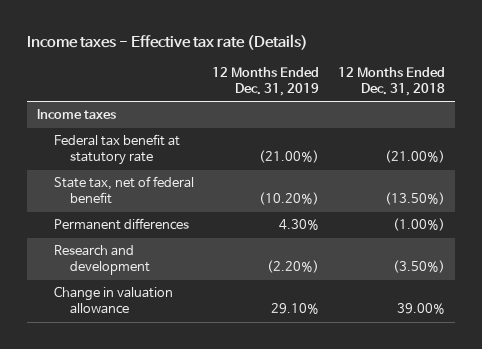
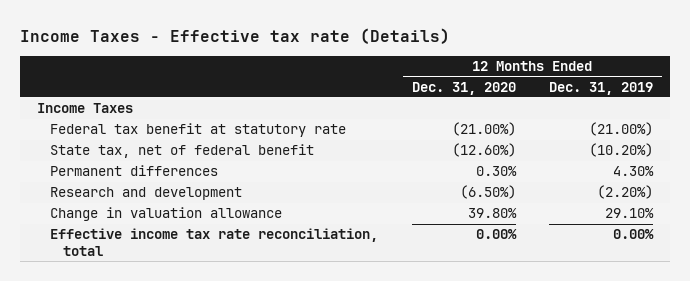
[27,34,309,51] Income taxes - Effective tax rate (Details) -> [20,27,451,44] Income Taxes - Effective tax rate (Details)
[338,67,446,97] 12 Months Ended Dec. 31, 2018 -> none
none -> [411,81,516,95] Dec. 31, 2020
[36,109,116,120] Income taxes -> [36,103,133,114] Income Taxes
none -> [49,228,378,256] Effective income tax rate reconciliation, total

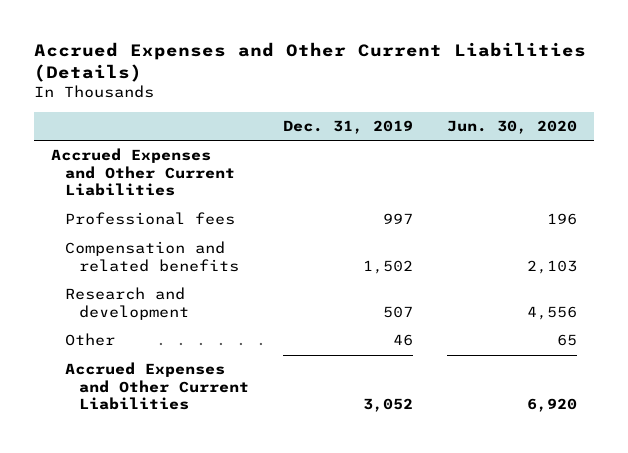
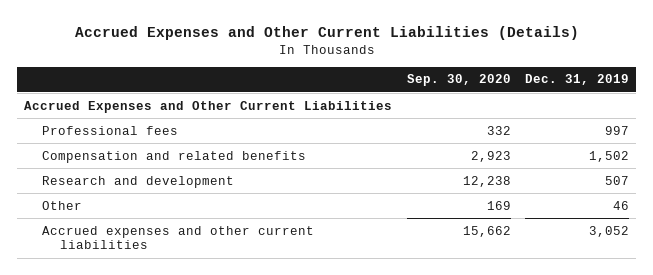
[446,120,577,135] Jun. 30, 2020 -> none
none -> [406,74,511,87] Sep. 30, 2020
[64,362,249,411] Accrued Expenses and Other Current Liabilities -> [42,225,315,250] Accrued expenses and other current liabilities

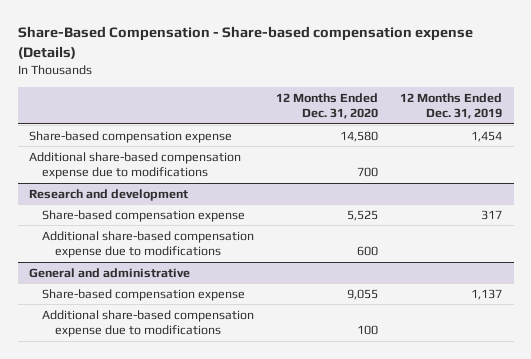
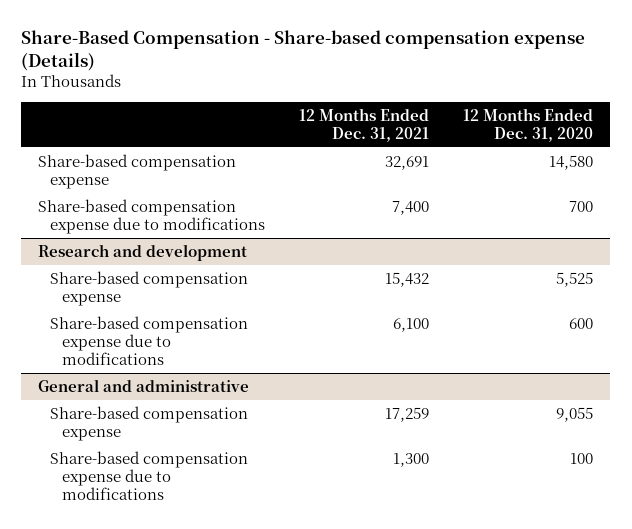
[400,92,503,120] 12 Months Ended Dec. 31, 2019 -> none
none -> [299,107,430,143] 12 Months Ended Dec. 31, 2021
[28,151,241,180] Additional share-based compensation expense due to modifications -> [38,198,266,235] Share-based compensation expense due to modifications
[41,230,254,259] Additional share-based compensation expense due to modifications -> [50,315,249,366] Share-based compensation expense due to modifications
[41,309,254,338] Additional share-based compensation expense due to modifications -> [50,450,249,501] Share-based compensation expense due to modifications

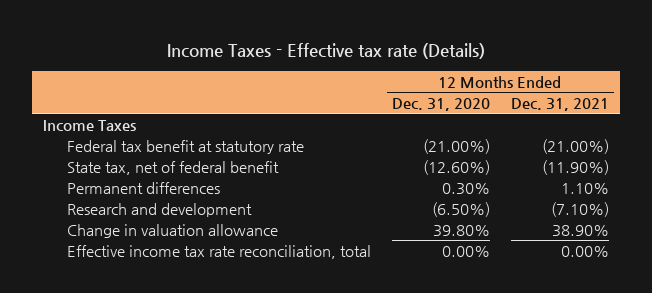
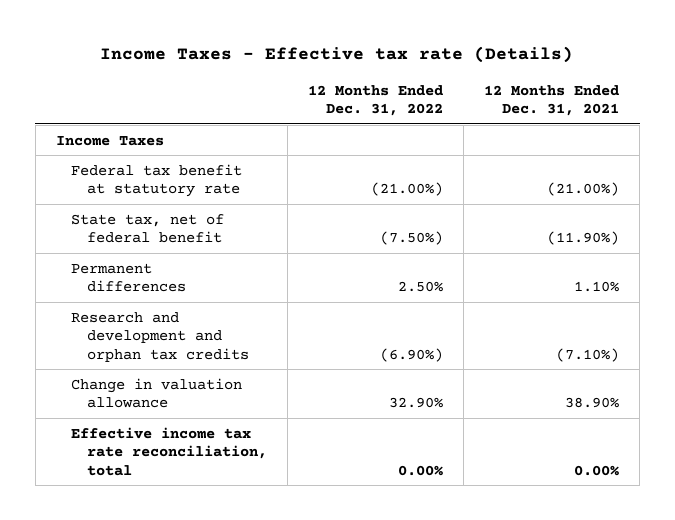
[391,98,490,112] Dec. 31, 2020 -> none
none -> [308,84,444,117] 12 Months Ended Dec. 31, 2022
[66,202,252,217] Research and development -> [71,311,250,362] Research and development and orphan tax credits

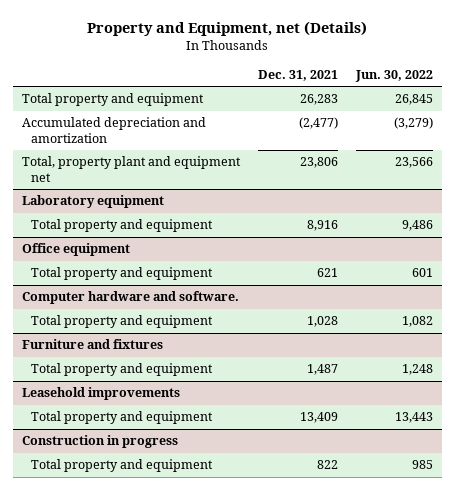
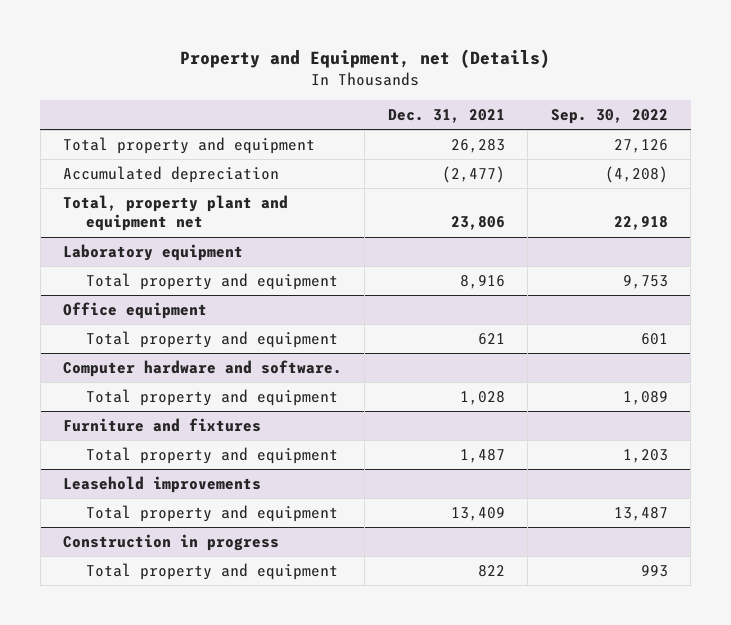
[354,69,433,82] Jun. 30, 2022 -> none
none -> [550,109,668,125] Sep. 30, 2022
[21,117,206,143] Accumulated depreciation and amortization -> [62,166,279,184] Accumulated depreciation

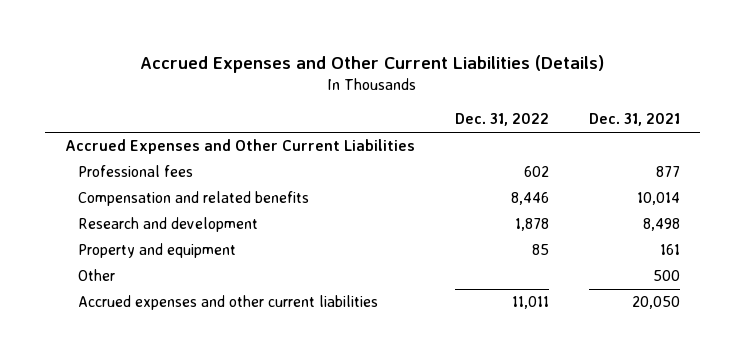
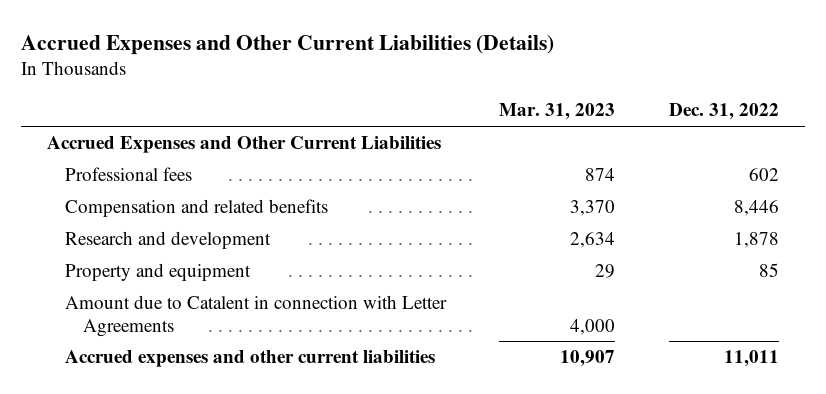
[589,113,681,127] Dec. 31, 2021 -> none
none -> [499,103,616,121] Mar. 31, 2023
[77,269,115,282] Other -> [65,295,448,337] Amount due to Catalent in connection with Letter Agreements

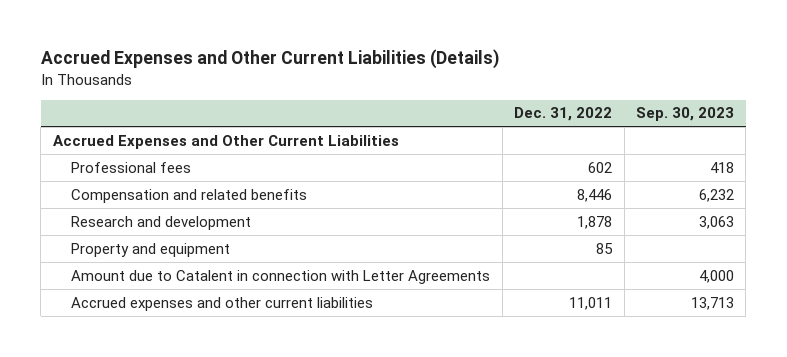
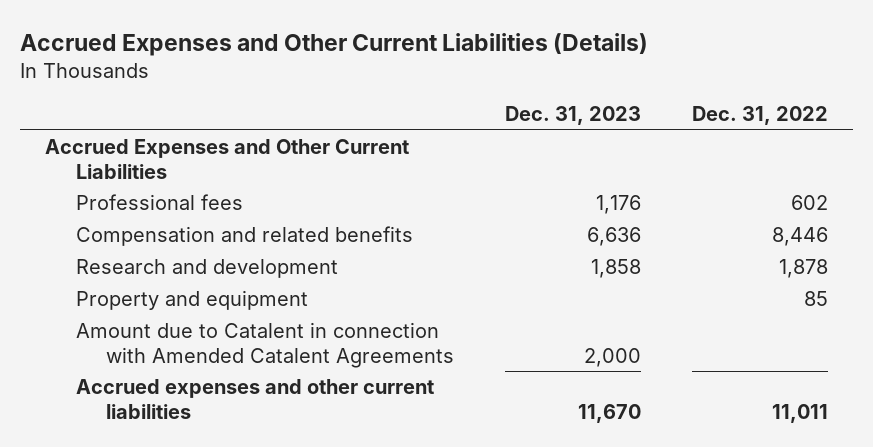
[636,107,735,122] Sep. 30, 2023 -> none
none -> [505,106,642,126] Dec. 31, 2023
[71,269,491,284] Amount due to Catalent in connection with Letter Agreements -> [75,322,455,368] Amount due to Catalent in connection with Amended Catalent Agreements

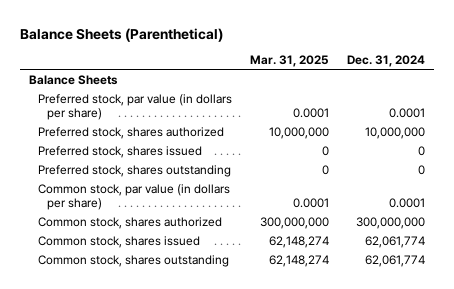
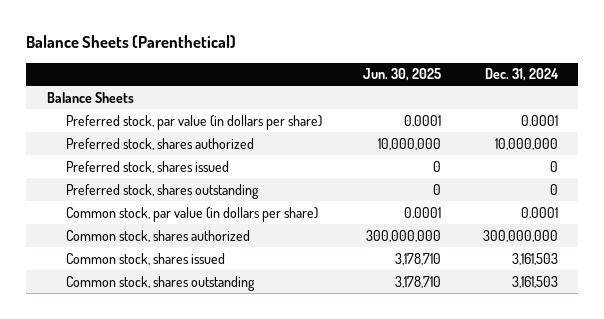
[250,55,330,68] Mar. 31, 2025 -> none
none -> [363,68,442,82] Jun. 30, 2025
[365,235,426,248] 62,061,774 -> [511,252,558,265] 3,161,503
[365,254,426,267] 62,061,774 -> [511,275,558,288] 3,161,503

